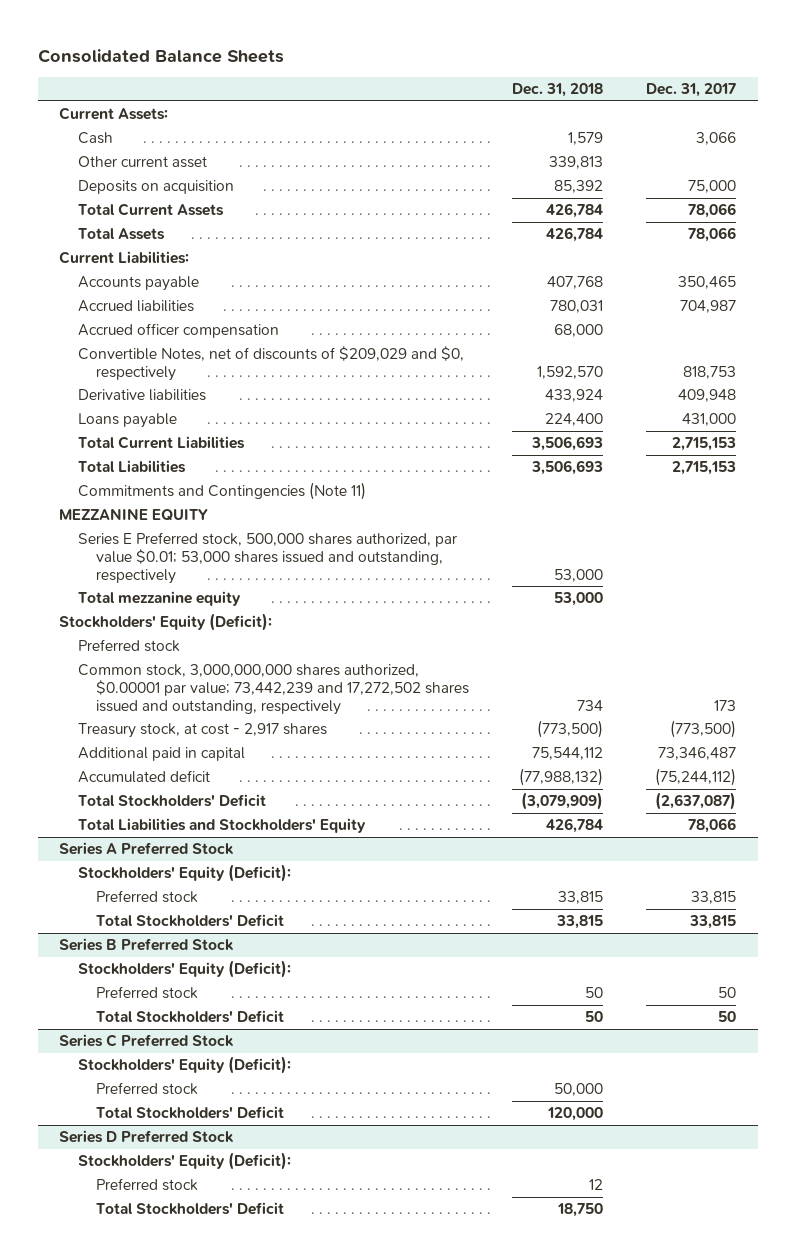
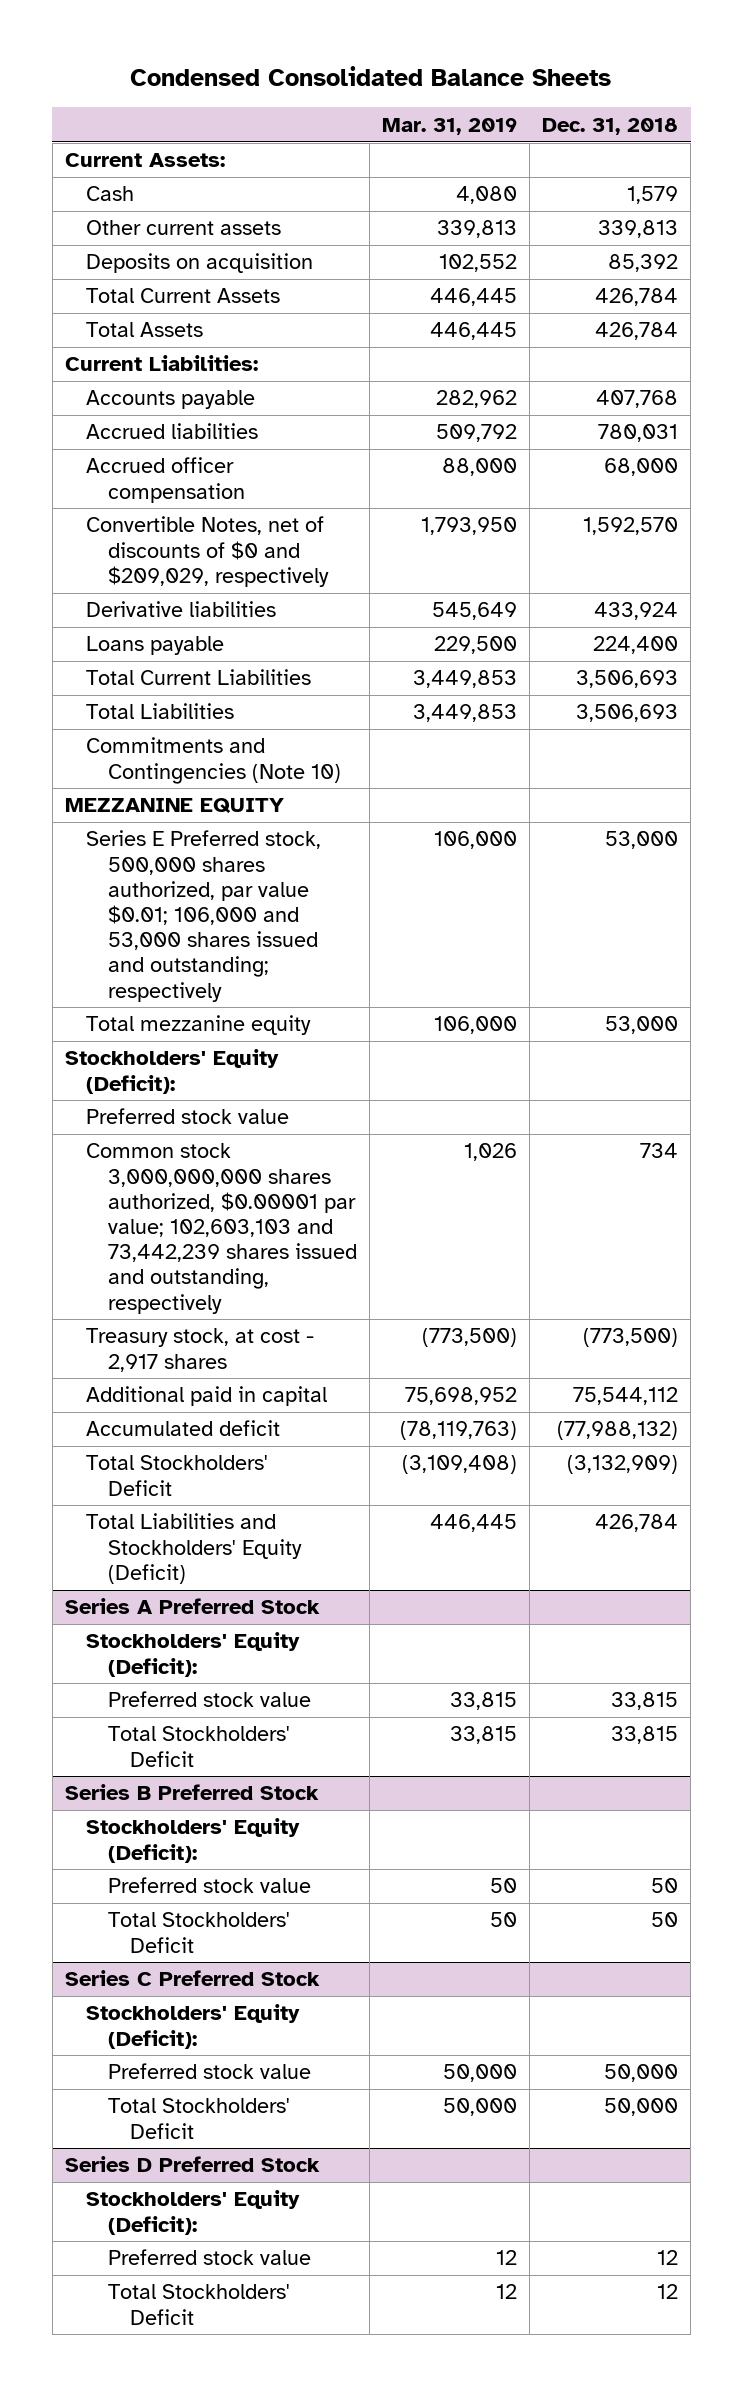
[37,48,284,63] Consolidated Balance Sheets -> [130,65,612,86] Condensed Consolidated Balance Sheets
[646,83,737,98] Dec. 31, 2017 -> none
none -> [382,117,518,135] Mar. 31, 2019
[77,156,207,169] Other current asset -> [86,220,282,236] Other current assets
[77,346,464,381] Convertible Notes, net of discounts of $209,029 and $0, respectively -> [86,516,329,587] Convertible Notes, net of discounts of $0 and $209,029, respectively
[77,482,366,501] Commitments and Contingencies (Note 11) -> [86,737,341,784] Commitments and Contingencies (Note 10)
[77,532,457,584] Series E Preferred stock, 500,000 shares authorized, par value $0.01; 53,000 shares issued and outstanding, respectively -> [86,830,322,1002] Series E Preferred stock, 500,000 shares authorized, par value $0.01; 106,000 and 53,000 shares issued and outstanding; respectively
[77,639,180,653] Preferred stock -> [86,1108,290,1125] Preferred stock value
[77,664,470,715] Common stock, 3,000,000,000 shares authorized, $0.00001 par value; 73,442,239 and 17,272,502 shares issued and outstanding, respectively -> [86,1143,357,1314] Common stock 3,000,000,000 shares authorized, $0.00001 par value; 102,603,103 and 73,442,239 shares issued and outstanding, respectively
[521,792,604,811] (3,079,909) -> [567,1455,679,1475] (3,132,909)
[77,818,366,834] Total Liabilities and Stockholders' Equity -> [86,1513,302,1584] Total Liabilities and Stockholders' Equity (Deficit)
[96,890,199,904] Preferred stock -> [107,1691,311,1708] Preferred stock value
[96,986,199,1000] Preferred stock -> [107,1877,311,1894] Preferred stock value
[96,1082,199,1096] Preferred stock -> [107,2063,311,2080] Preferred stock value
[547,1107,604,1122] 120,000 -> [604,2098,679,2117] 50,000
[96,1178,199,1192] Preferred stock -> [107,2249,311,2266] Preferred stock value
[557,1203,604,1218] 18,750 -> [657,2284,679,2300] 12

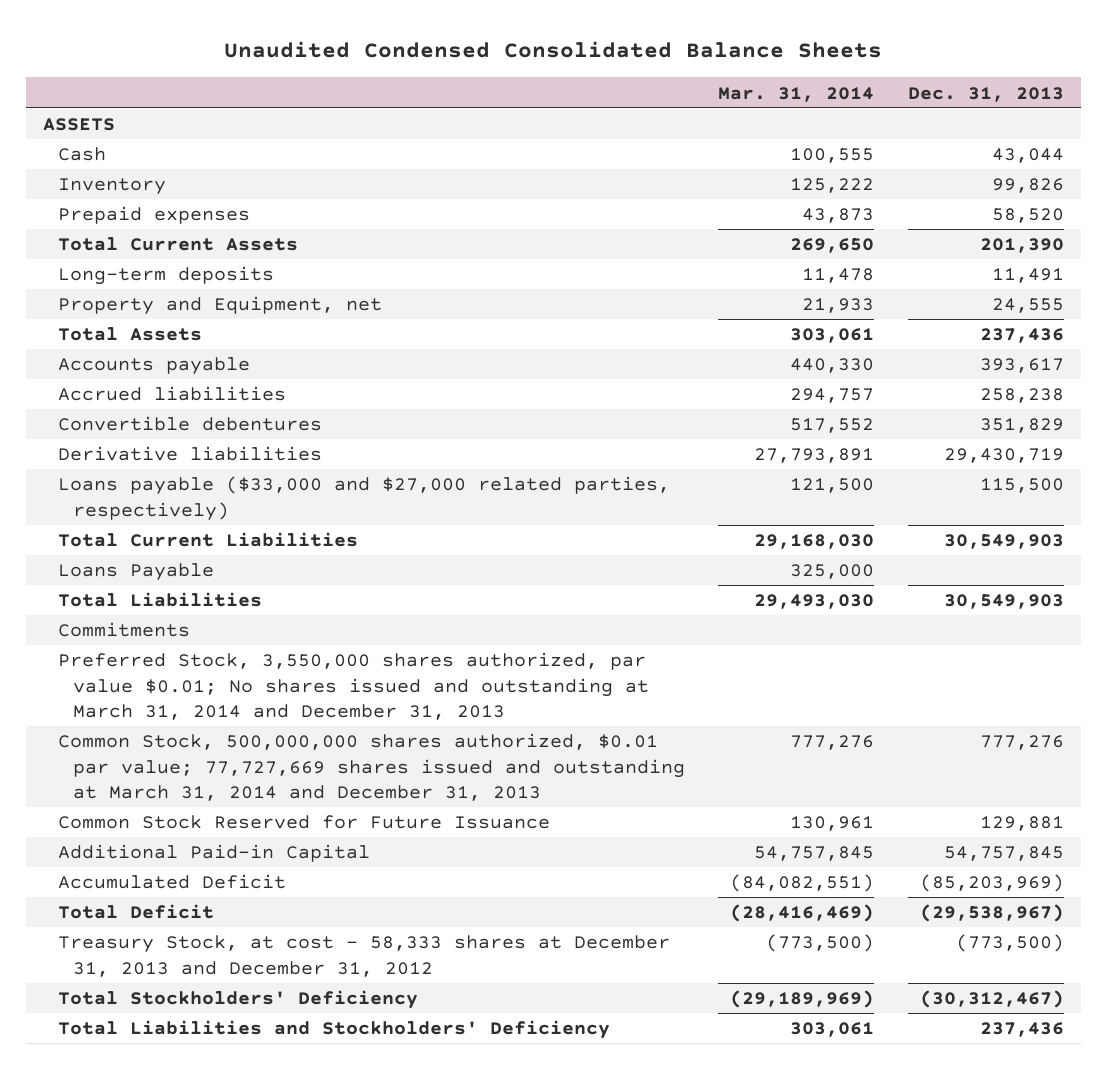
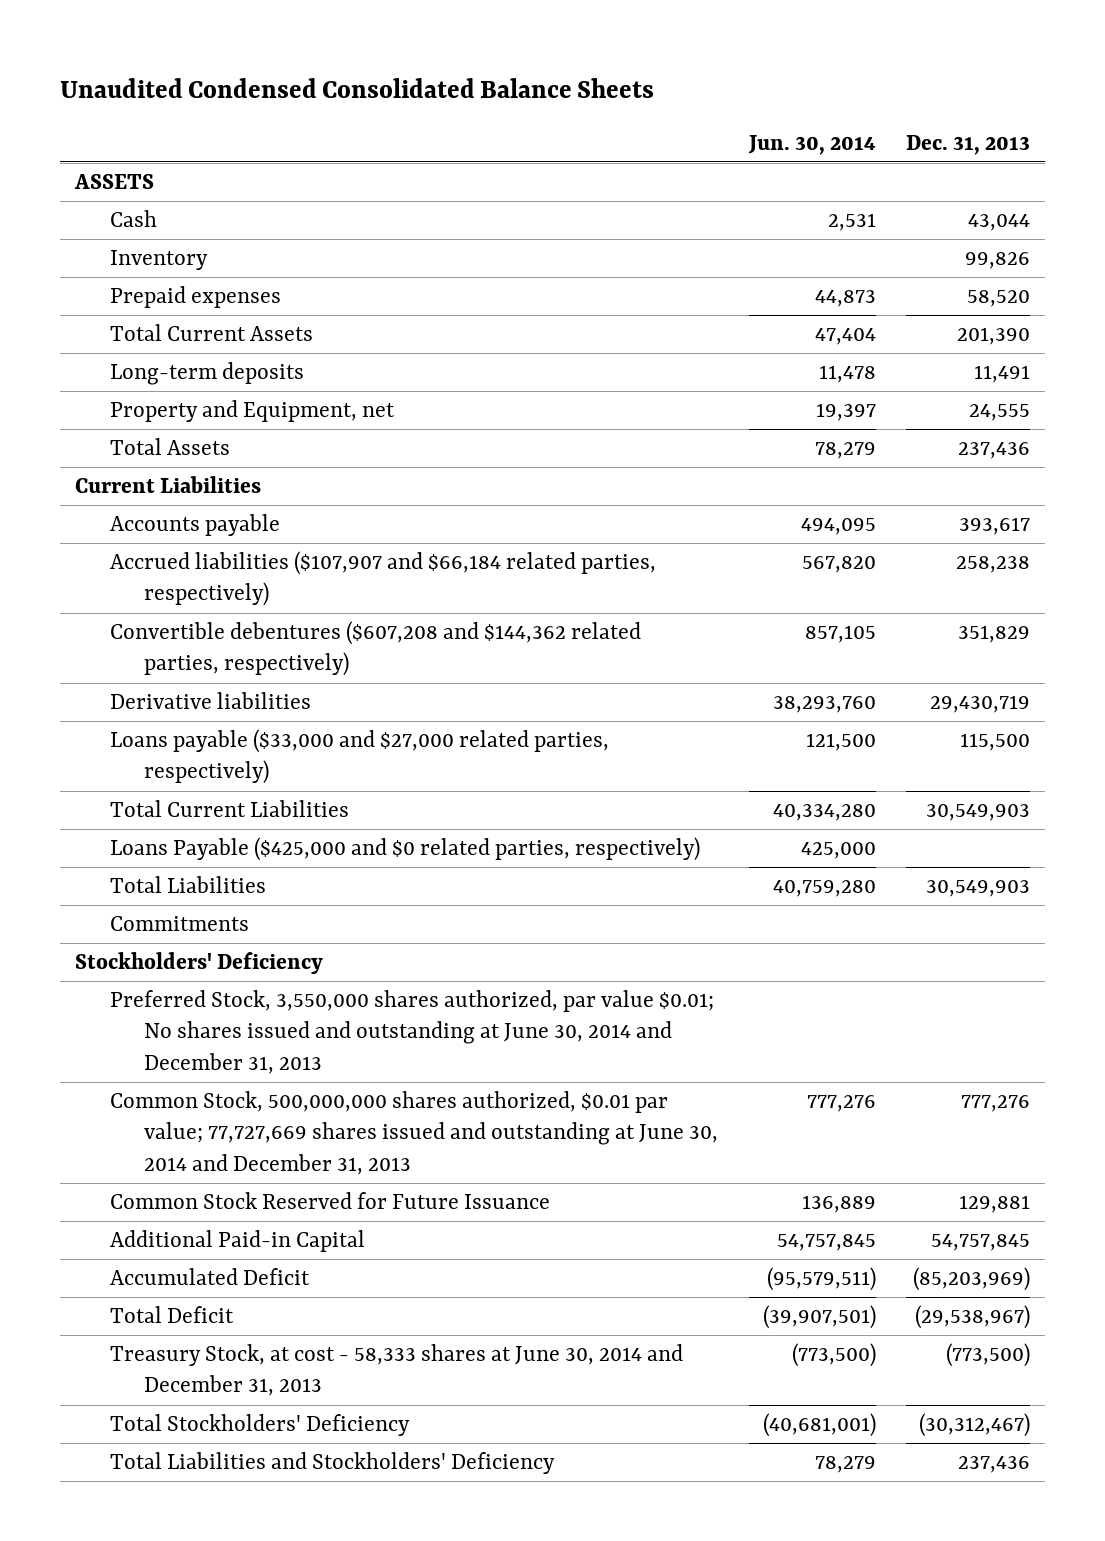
[718,86,875,102] Mar. 31, 2014 -> none
none -> [747,134,876,155] Jun. 30, 2014
none -> [74,476,261,494] Current Liabilities
[57,386,286,402] Accrued liabilities -> [109,551,656,607] Accrued liabilities ($107,907 and $66,184 related parties, respectively)
[57,416,322,432] Convertible debentures -> [109,621,641,677] Convertible debentures ($607,208 and $144,362 related parties, respectively)
[57,563,214,582] Loans Payable -> [109,837,700,862] Loans Payable ($425,000 and $0 related parties, respectively)
none -> [74,952,323,975] Stockholders' Deficiency
[57,652,649,721] Preferred Stock, 3,550,000 shares authorized, par value $0.01; No shares issued and outstanding at March 31, 2014 and December 31, 2013 -> [109,990,714,1074] Preferred Stock, 3,550,000 shares authorized, par value $0.01; No shares issued and outstanding at June 30, 2014 and December 31, 2013
[57,733,685,802] Common Stock, 500,000,000 shares authorized, $0.01 par value; 77,727,669 shares issued and outstanding at March 31, 2014 and December 31, 2013 -> [109,1091,719,1175] Common Stock, 500,000,000 shares authorized, $0.01 par value; 77,727,669 shares issued and outstanding at June 30, 2014 and December 31, 2013
[57,935,670,977] Treasury Stock, at cost - 58,333 shares at December 31, 2013 and December 31, 2012 -> [109,1344,683,1397] Treasury Stock, at cost - 58,333 shares at June 30, 2014 and December 31, 2013

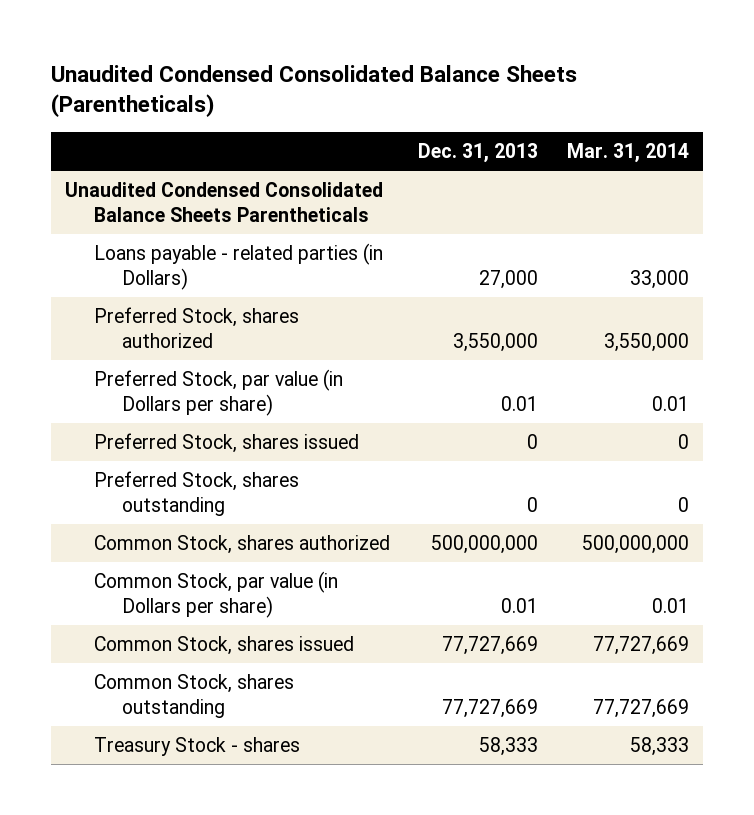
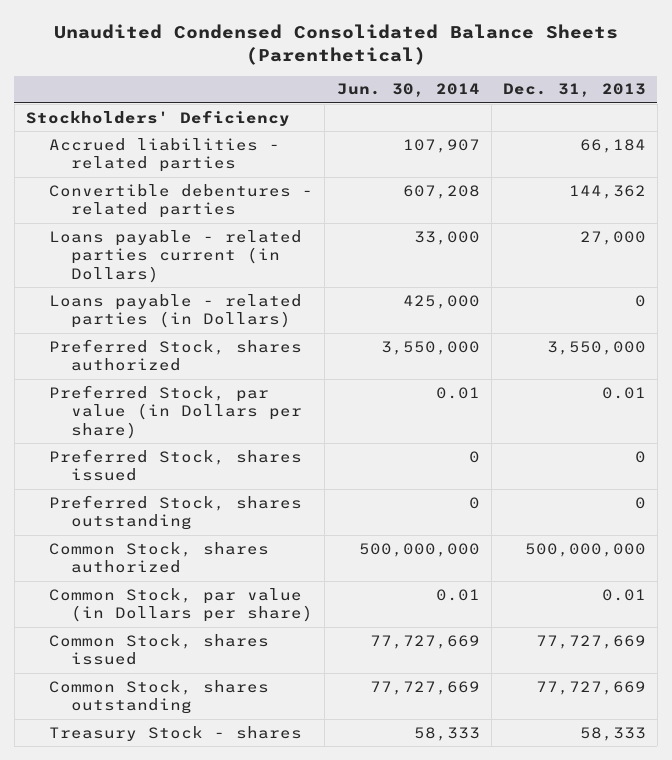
[51,64,578,118] Unaudited Condensed Consolidated Balance Sheets (Parentheticals) -> [53,23,618,65] Unaudited Condensed Consolidated Balance Sheets (Parenthetical)
[566,143,689,164] Mar. 31, 2014 -> none
none -> [336,83,480,98] Jun. 30, 2014
[65,182,384,222] Unaudited Condensed Consolidated Balance Sheets Parentheticals -> none
none -> [26,109,291,127] Stockholders' Deficiency
none -> [48,137,280,173] Accrued liabilities - related parties
none -> [48,183,313,219] Convertible debentures - related parties
none -> [48,229,302,283] Loans payable - related parties current (in Dollars)
[479,269,539,289] 27,000 -> [634,294,646,307] 0

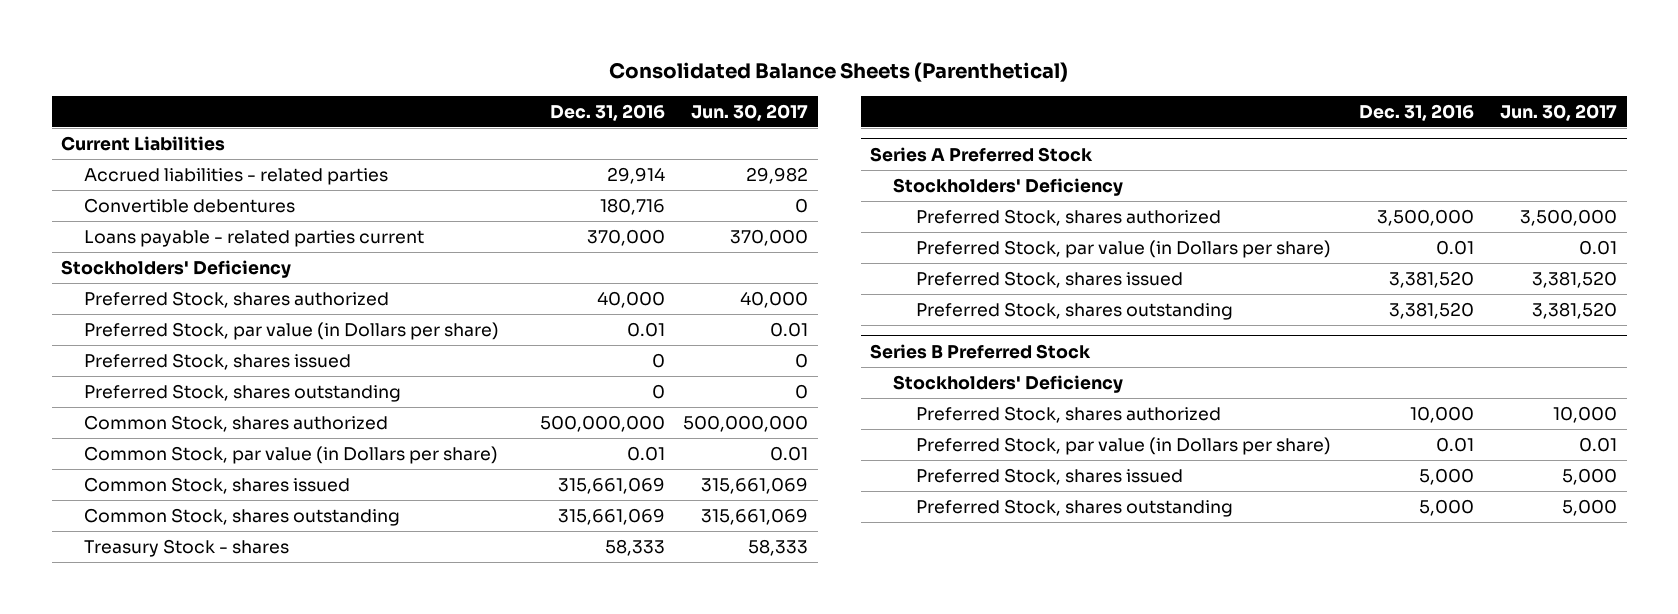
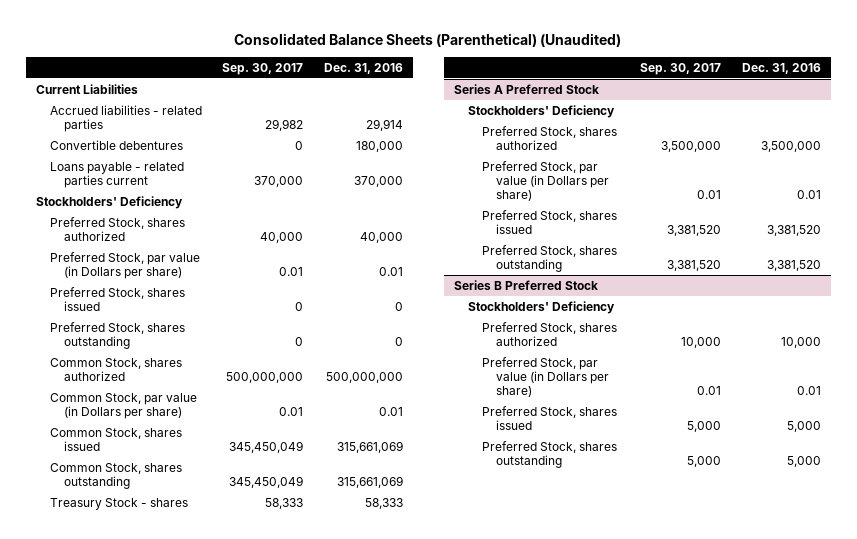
[609,62,1069,83] Consolidated Balance Sheets (Parenthetical) -> [234,32,622,47] Consolidated Balance Sheets (Parenthetical) (Unaudited)
[691,103,809,121] Jun. 30, 2017 -> none
none -> [222,62,304,75] Sep. 30, 2017
[599,197,665,215] 180,716 -> [355,140,403,152] 180,000

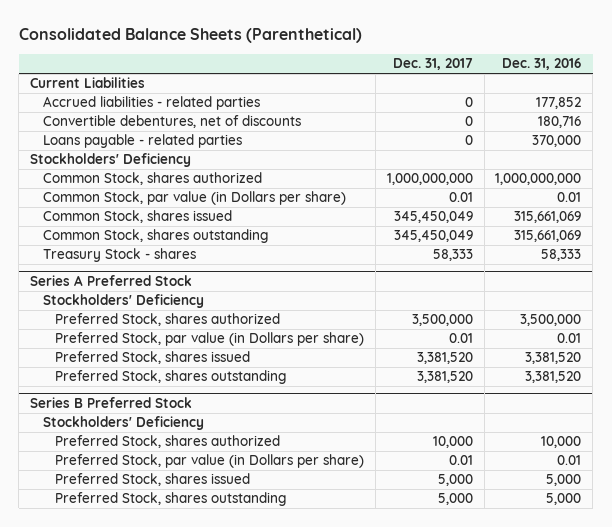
[234,32,622,47] Consolidated Balance Sheets (Parenthetical) (Unaudited) -> [18,28,362,44] Consolidated Balance Sheets (Parenthetical)
[222,62,304,75] Sep. 30, 2017 -> none
none -> [392,58,473,71] Dec. 31, 2017
[365,118,403,131] 29,914 -> [536,97,582,110] 177,852
[50,139,184,150] Convertible debentures -> [42,115,301,129] Convertible debentures, net of discounts
[355,140,403,152] 180,000 -> [538,116,582,129] 180,716
[50,161,185,188] Loans payable - related parties current -> [42,134,242,149] Loans payable - related parties
[50,216,186,241] Preferred Stock, shares authorized -> none
[50,251,201,279] Preferred Stock, par value (in Dollars per share) -> none
[50,286,186,311] Preferred Stock, shares issued -> none
[50,321,186,349] Preferred Stock, shares outstanding -> none
[325,371,403,383] 500,000,000 -> [495,173,582,186] 1,000,000,000

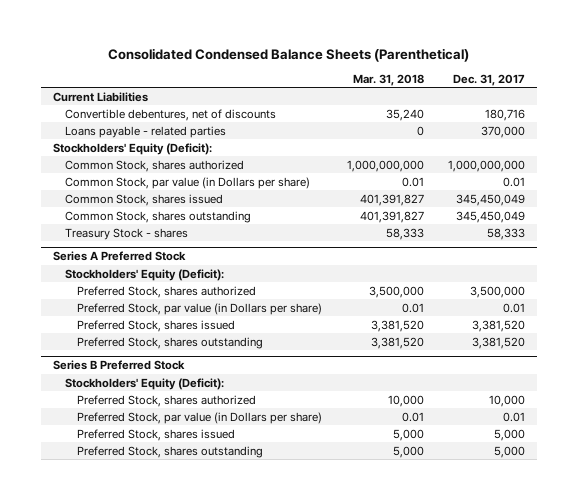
[18,28,362,44] Consolidated Balance Sheets (Parenthetical) -> [107,47,469,62] Consolidated Condensed Balance Sheets (Parenthetical)
[502,58,582,71] Dec. 31, 2016 -> none
none -> [352,73,424,86] Mar. 31, 2018
[42,96,260,111] Accrued liabilities - related parties -> none
[464,116,473,127] 0 -> [485,108,526,121] 180,716
[464,135,473,146] 0 -> [481,125,526,138] 370,000
[30,153,192,168] Stockholders' Deficiency -> [52,142,212,155] Stockholders' Equity (Deficit):
[42,294,204,309] Stockholders' Deficiency -> [65,268,225,281] Stockholders' Equity (Deficit):
[42,416,204,431] Stockholders' Deficiency -> [65,377,225,390] Stockholders' Equity (Deficit):

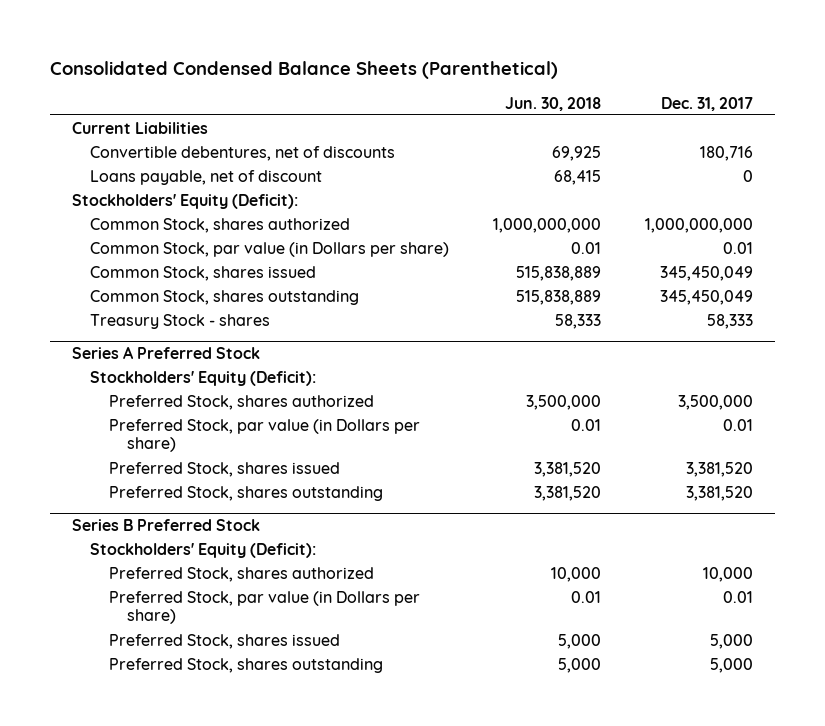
[352,73,424,86] Mar. 31, 2018 -> none
none -> [505,96,602,111] Jun. 30, 2018
[65,125,227,138] Loans payable - related parties -> none
none -> [90,169,323,185] Loans payable, net of discount

